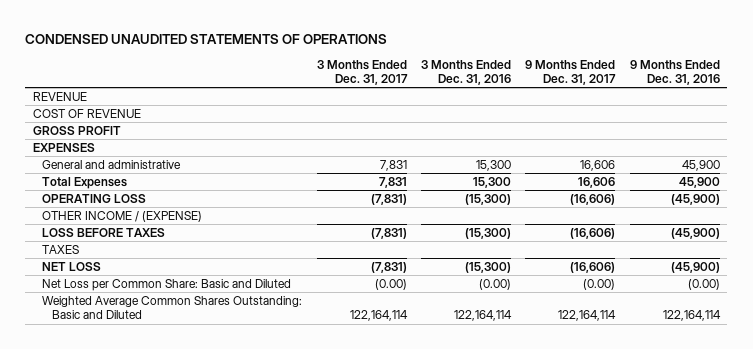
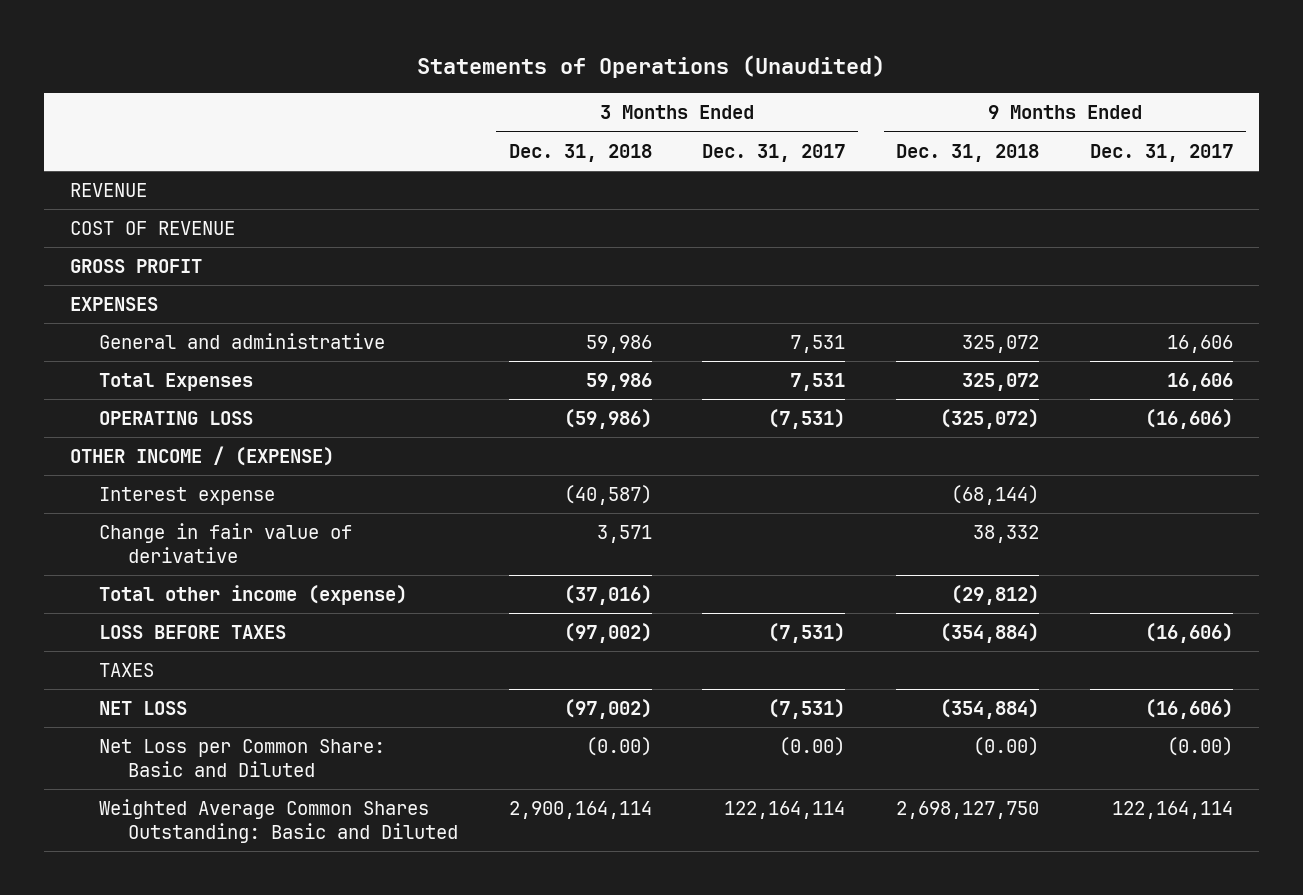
[25,33,388,44] CONDENSED UNAUDITED STATEMENTS OF OPERATIONS -> [417,55,886,79] Statements of Operations (Unaudited)
[421,59,512,85] 3 Months Ended Dec. 31, 2016 -> none
[629,59,720,85] 9 Months Ended Dec. 31, 2016 -> none
none -> [508,143,652,162] Dec. 31, 2018
none -> [896,143,1040,162] Dec. 31, 2018
[379,160,407,172] 7,831 -> [790,335,846,354] 7,531
[378,177,407,189] 7,831 -> [790,373,846,392] 7,531
[370,194,407,206] (7,831) -> [768,409,846,430] (7,531)
none -> [98,487,275,506] Interest expense
none -> [98,523,352,564] Change in fair value of derivative
none -> [98,585,407,606] Total other income (expense)
[370,228,407,240] (7,831) -> [768,623,846,644] (7,531)
[370,262,407,274] (7,831) -> [768,699,846,720] (7,531)

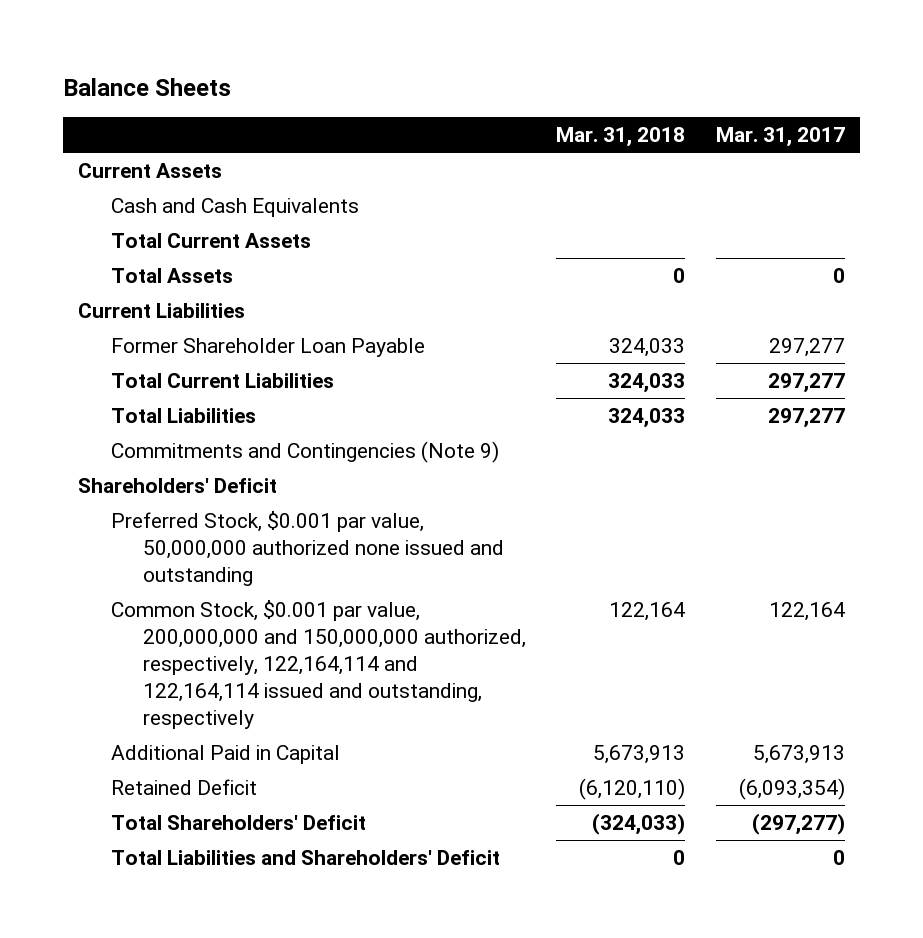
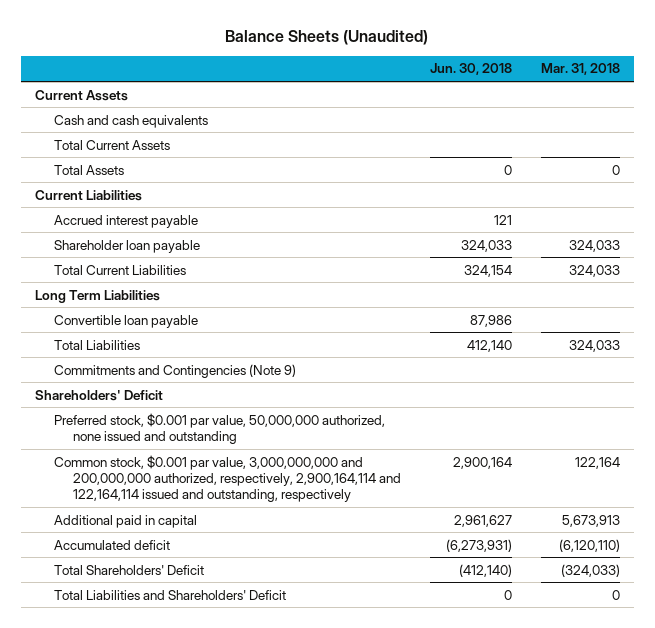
[63,77,232,96] Balance Sheets -> [225,30,429,46] Balance Sheets (Unaudited)
[715,126,845,147] Mar. 31, 2017 -> none
none -> [430,63,513,76] Jun. 30, 2018
[110,198,359,218] Cash and Cash Equivalents -> [54,114,209,128] Cash and cash equivalents
none -> [54,214,199,228] Accrued interest payable
[110,338,425,358] Former Shareholder Loan Payable -> [54,239,201,253] Shareholder loan payable
none -> [35,289,161,303] Long Term Liabilities
none -> [54,314,199,328] Convertible loan payable
[110,511,505,587] Preferred Stock, $0.001 par value, 50,000,000 authorized none issued and outstanding -> [54,412,386,445] Preferred stock, $0.001 par value, 50,000,000 authorized, none issued and outstanding
[110,600,527,730] Common Stock, $0.001 par value, 200,000,000 and 150,000,000 authorized, respectively, 122,164,114 and 122,164,114 issued and outstanding, respectively -> [54,454,402,503] Common stock, $0.001 par value, 3,000,000,000 and 200,000,000 authorized, respectively, 2,900,164,114 and 122,164,114 issued and outstanding, respectively
[110,745,340,765] Additional Paid in Capital -> [54,514,198,528] Additional paid in capital
[110,779,257,796] Retained Deficit -> [54,539,171,550] Accumulated deficit

